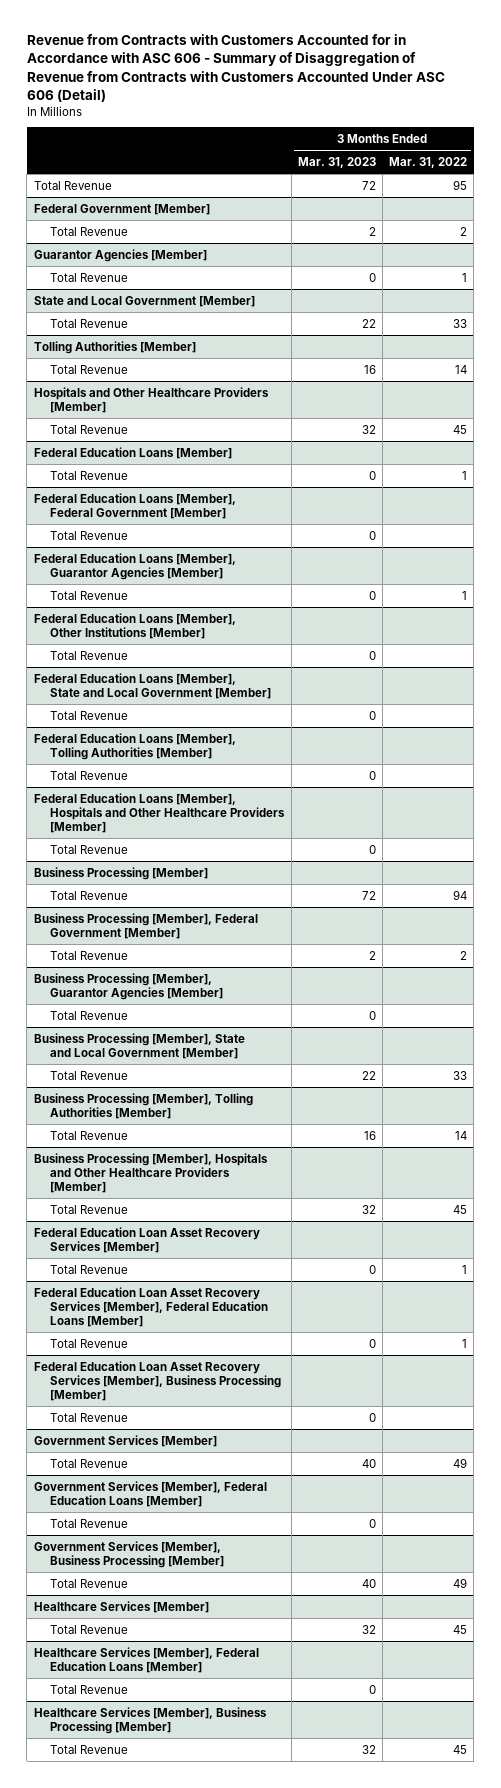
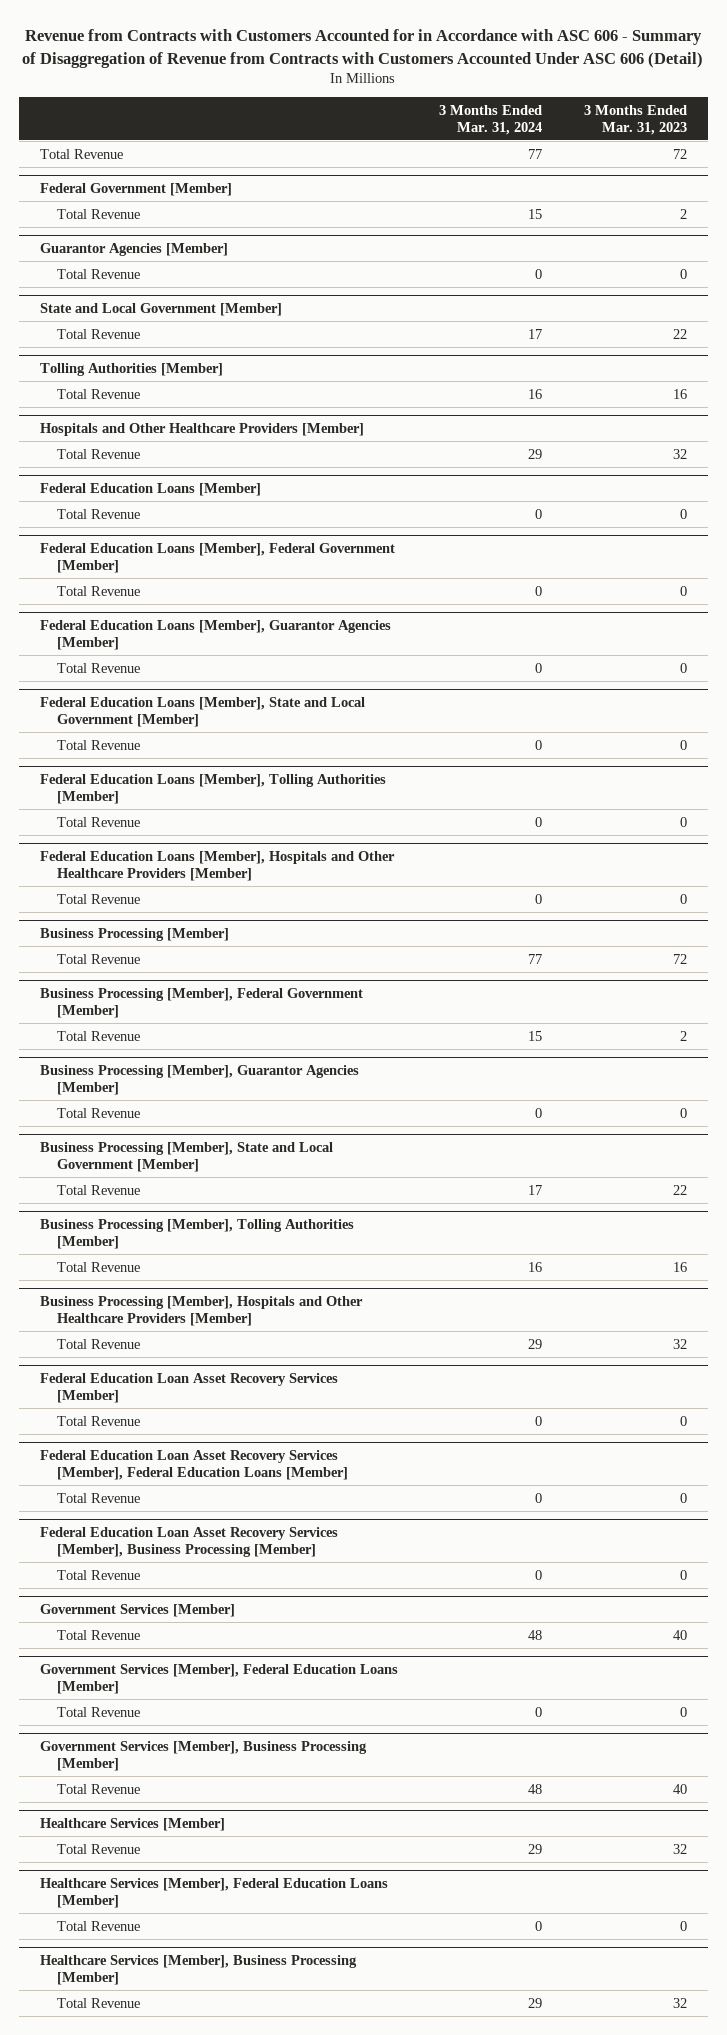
[389,156,468,168] Mar. 31, 2022 -> none
none -> [439,104,543,135] 3 Months Ended Mar. 31, 2024
[33,612,236,639] Federal Education Loans [Member], Other Institutions [Member] -> none
[50,650,129,660] Total Revenue -> none

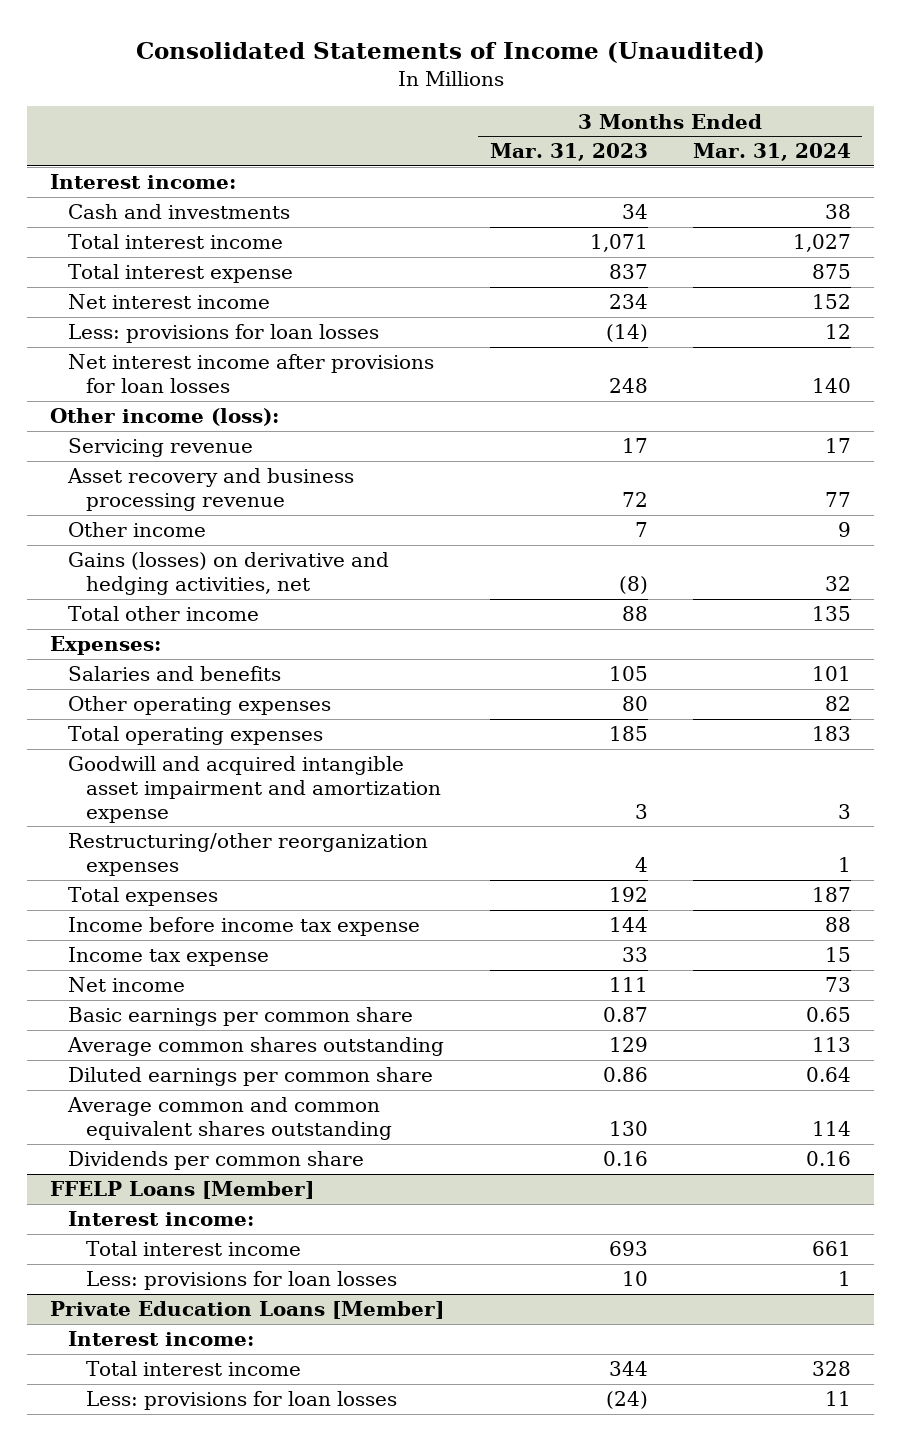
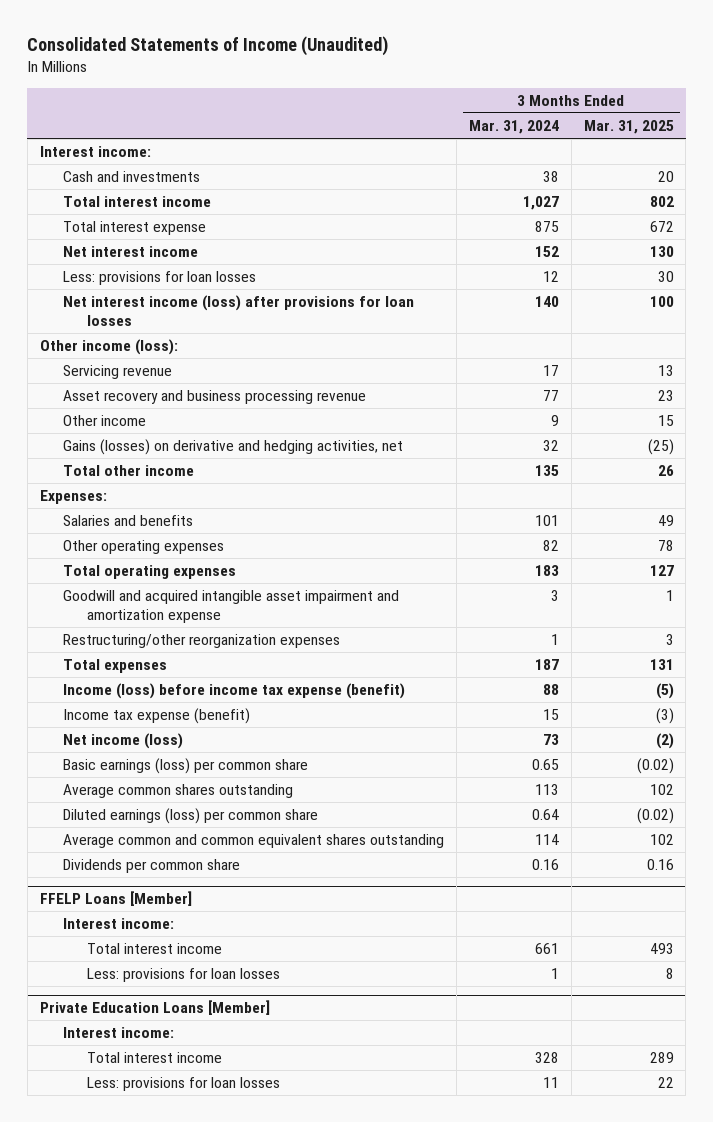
[489,143,648,162] Mar. 31, 2023 -> none
none -> [583,119,674,134] Mar. 31, 2025
[68,354,435,394] Net interest income after provisions for loan losses -> [63,295,415,326] Net interest income (loss) after provisions for loan losses
[68,917,421,937] Income before income tax expense -> [63,683,406,700] Income (loss) before income tax expense (benefit)
[68,947,270,967] Income tax expense -> [63,708,251,725] Income tax expense (benefit)
[68,977,186,993] Net income -> [63,733,184,750] Net income (loss)
[68,1007,414,1027] Basic earnings per common share -> [63,758,309,775] Basic earnings (loss) per common share
[68,1067,434,1087] Diluted earnings per common share -> [63,808,319,825] Diluted earnings (loss) per common share

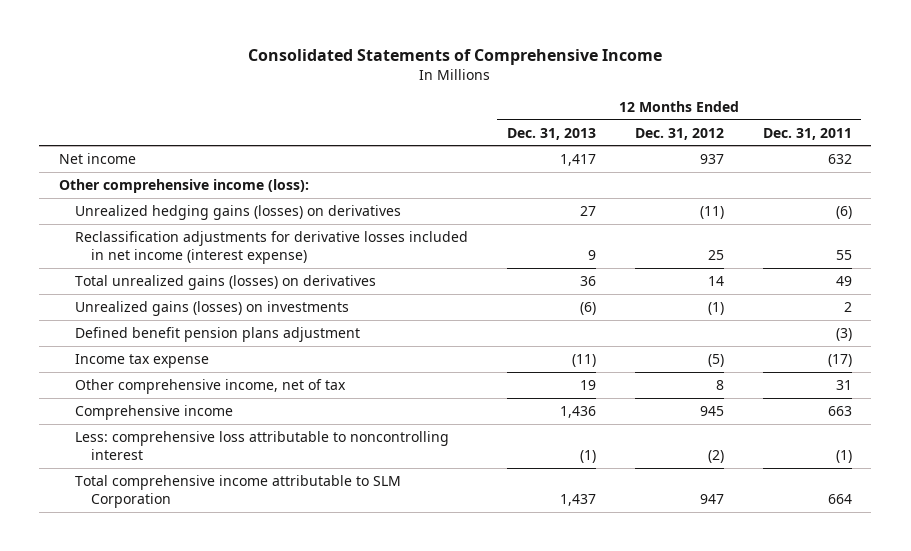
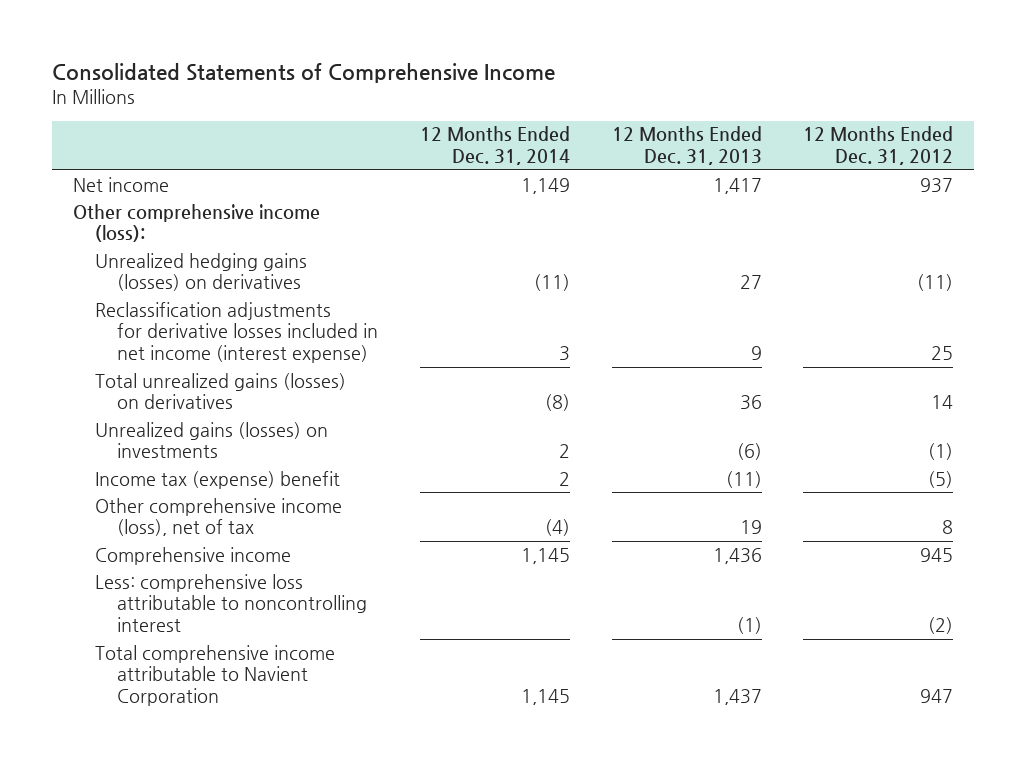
[762,127,852,140] Dec. 31, 2011 -> none
none -> [420,126,571,166] 12 Months Ended Dec. 31, 2014
[74,326,360,342] Defined benefit pension plans adjustment -> none
[74,353,209,368] Income tax expense -> [95,470,341,489] Income tax (expense) benefit
[74,378,346,394] Other comprehensive income, net of tax -> [95,497,343,537] Other comprehensive income (loss), net of tax
[74,474,401,508] Total comprehensive income attributable to SLM Corporation -> [95,644,336,707] Total comprehensive income attributable to Navient Corporation

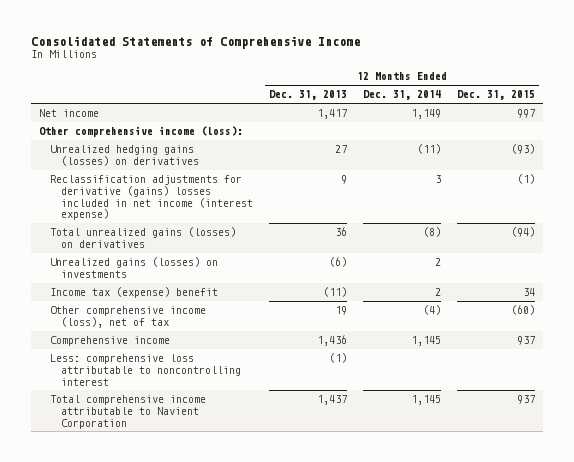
[803,126,954,166] 12 Months Ended Dec. 31, 2012 -> none
none -> [457,90,536,101] Dec. 31, 2015
[95,301,379,364] Reclassification adjustments for derivative losses included in net income (interest expense) -> [50,175,254,221] Reclassification adjustments for derivative (gains) losses included in net income (interest expense)

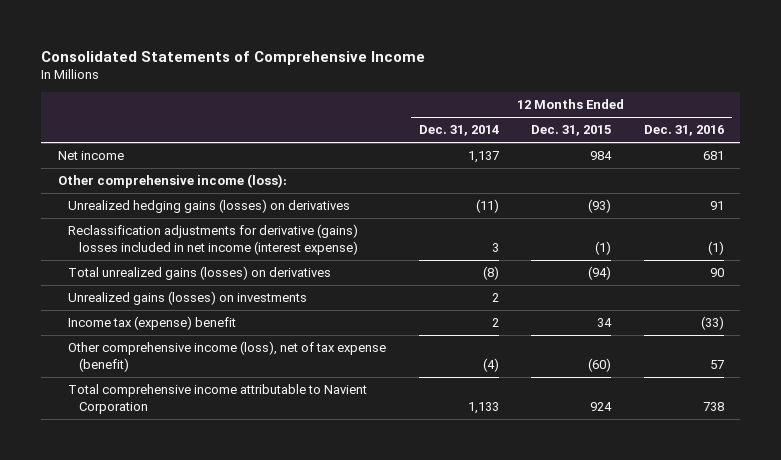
[269,90,348,101] Dec. 31, 2013 -> none
none -> [643,125,724,137] Dec. 31, 2016
[411,109,442,120] 1,149 -> [467,151,499,164] 1,137
[517,109,536,119] 997 -> [590,151,613,161] 984
[50,336,171,347] Comprehensive income -> none
[50,354,242,386] Less: comprehensive loss attributable to noncontrolling interest -> none
[50,306,207,328] Other comprehensive income (loss), net of tax -> [68,341,387,372] Other comprehensive income (loss), net of tax expense (benefit)
[411,395,442,406] 1,145 -> [467,401,499,414] 1,133
[517,395,536,405] 937 -> [590,401,613,411] 924

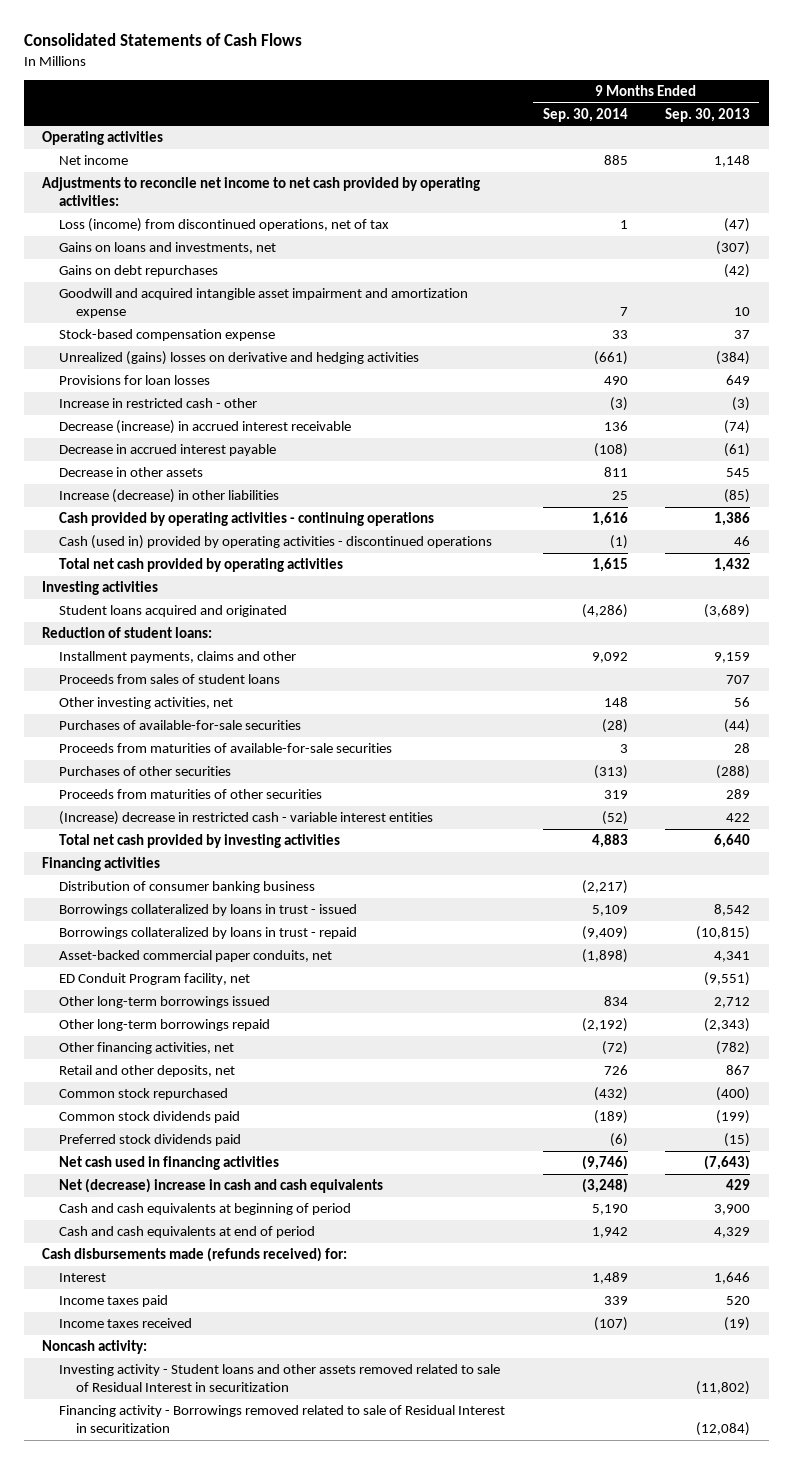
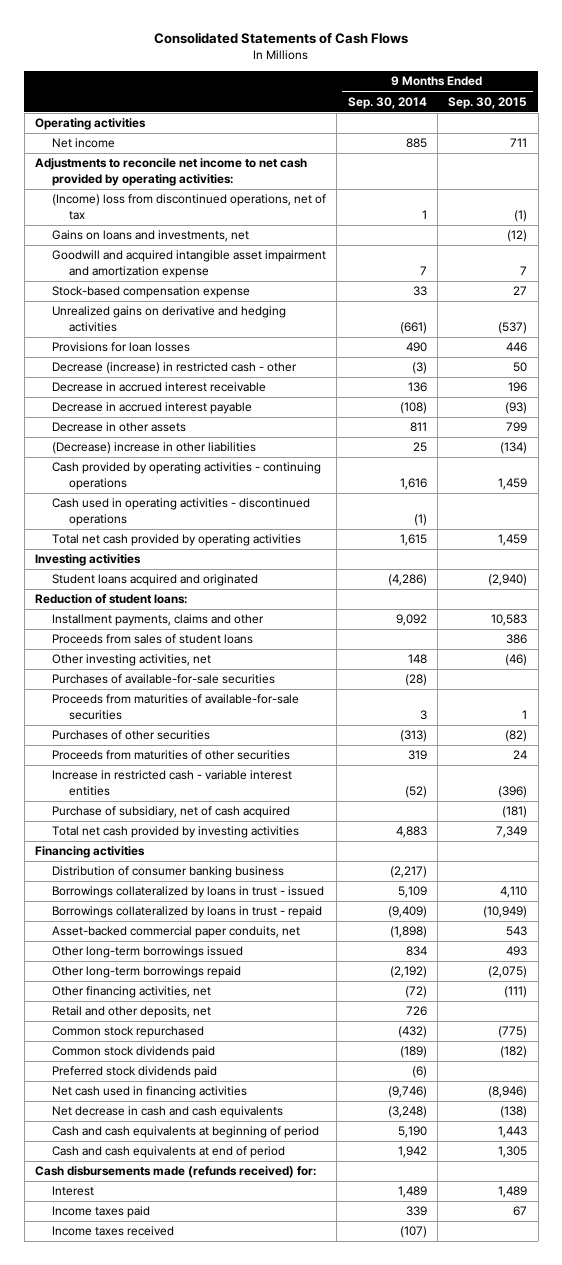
[664,107,750,122] Sep. 30, 2013 -> none
none -> [448,96,528,109] Sep. 30, 2015
[59,217,390,232] Loss (income) from discontinued operations, net of tax -> [52,194,327,220] (Income) loss from discontinued operations, net of tax
[59,264,219,277] Gains on debt repurchases -> none
[59,350,420,365] Unrealized (gains) losses on derivative and hedging activities -> [52,306,287,332] Unrealized gains on derivative and hedging activities
[59,397,258,408] Increase in restricted cash - other -> [52,362,298,375] Decrease (increase) in restricted cash - other
[59,419,352,434] Decrease (increase) in accrued interest receivable -> [52,382,267,393] Decrease in accrued interest receivable
[59,488,280,503] Increase (decrease) in other liabilities -> [52,442,257,455] (Decrease) increase in other liabilities
[59,534,493,549] Cash (used in) provided by operating activities - discontinued operations -> [52,498,311,526] Cash used in operating activities - discontinued operations
[59,810,434,825] (Increase) decrease in restricted cash - variable interest entities -> [52,770,293,796] Increase in restricted cash - variable interest entities
none -> [52,806,291,819] Purchase of subsidiary, net of cash acquired
[59,972,251,985] ED Conduit Program facility, net -> none
[59,1177,384,1193] Net (decrease) increase in cash and cash equivalents -> [52,1106,284,1119] Net decrease in cash and cash equivalents
[42,1339,148,1354] Noncash activity: -> none
[59,1363,501,1393] Investing activity - Student loans and other assets removed related to sale of Residual Interest in securitization -> none
[59,1404,506,1434] Financing activity - Borrowings removed related to sale of Residual Interest in securitization -> none

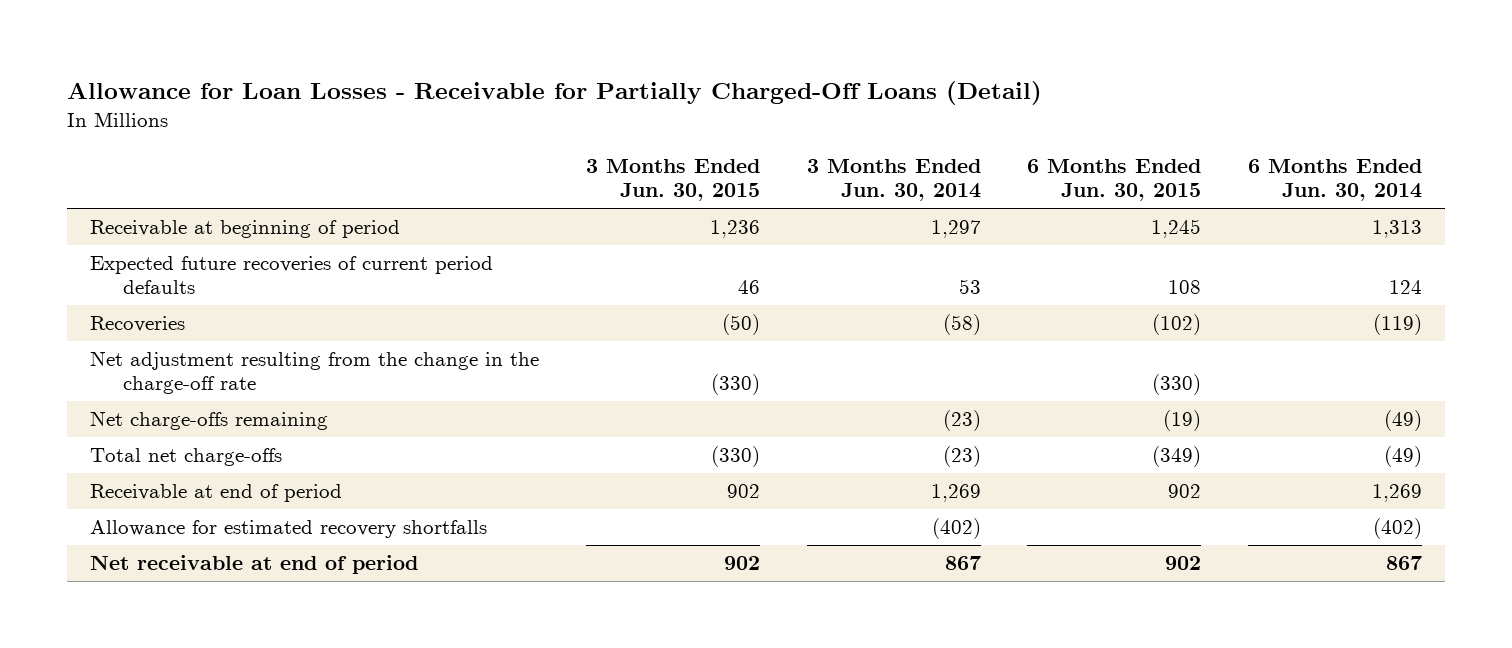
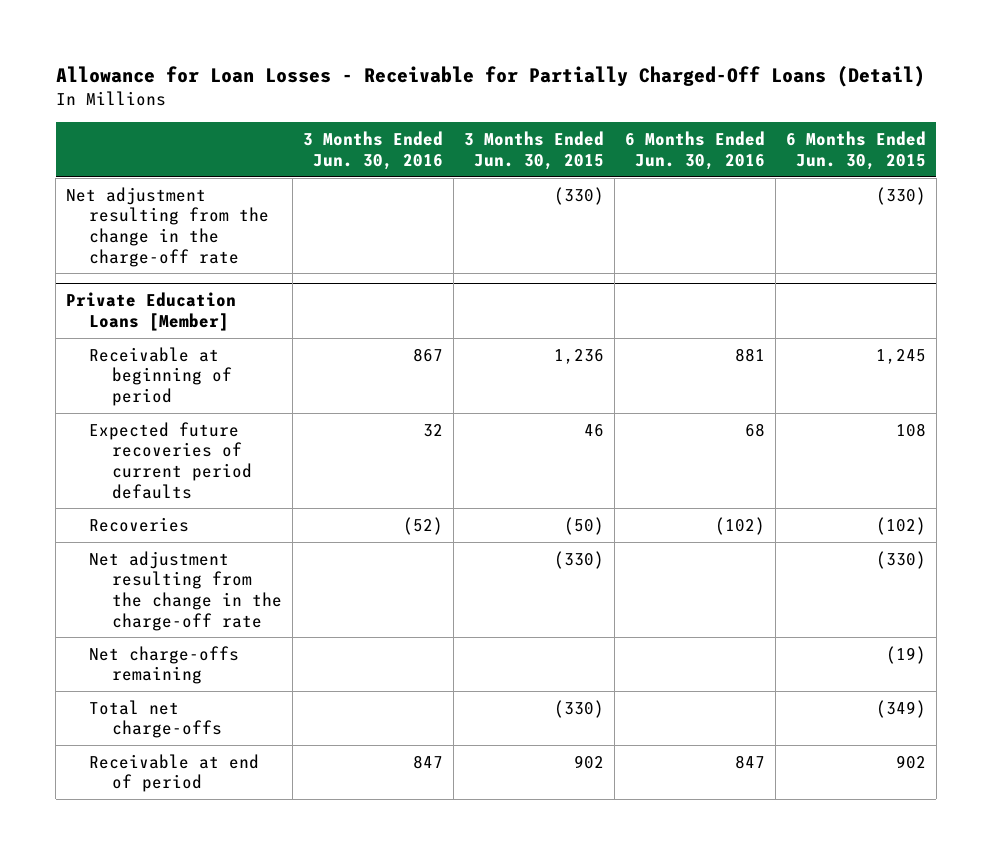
[806,159,981,202] 3 Months Ended Jun. 30, 2014 -> none
[1248,159,1423,202] 6 Months Ended Jun. 30, 2014 -> none
none -> [303,131,444,170] 3 Months Ended Jun. 30, 2016
none -> [624,131,765,170] 6 Months Ended Jun. 30, 2016
none -> [66,186,270,267] Net adjustment resulting from the change in the charge-off rate
none -> [66,292,237,331] Private Education Loans [Member]
[90,520,488,539] Allowance for estimated recovery shortfalls -> none
[90,555,419,575] Net receivable at end of period -> none

